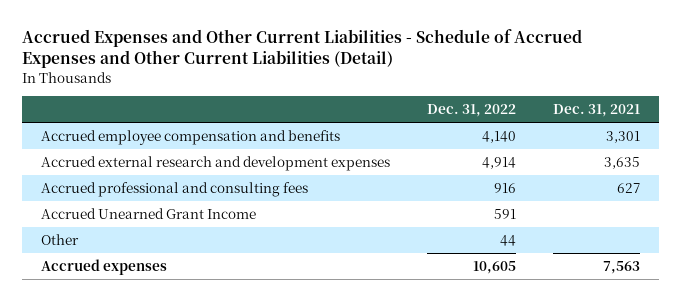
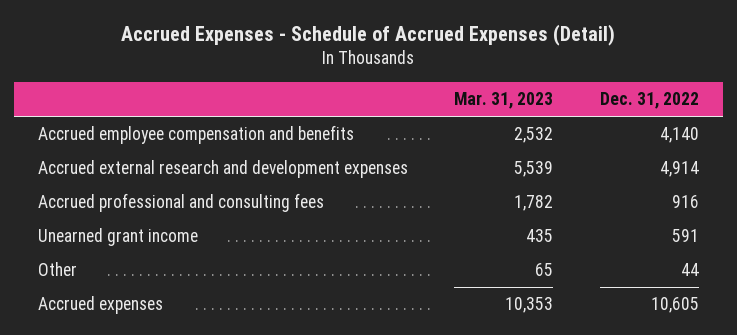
[22,29,583,69] Accrued Expenses and Other Current Liabilities - Schedule of Accrued Expenses and Other Current Liabilities (Detail) -> [121,24,616,47] Accrued Expenses - Schedule of Accrued Expenses (Detail)
[553,104,641,118] Dec. 31, 2021 -> none
none -> [454,92,554,110] Mar. 31, 2023
[40,207,256,219] Accrued Unearned Grant Income -> [37,228,198,247] Unearned grant income

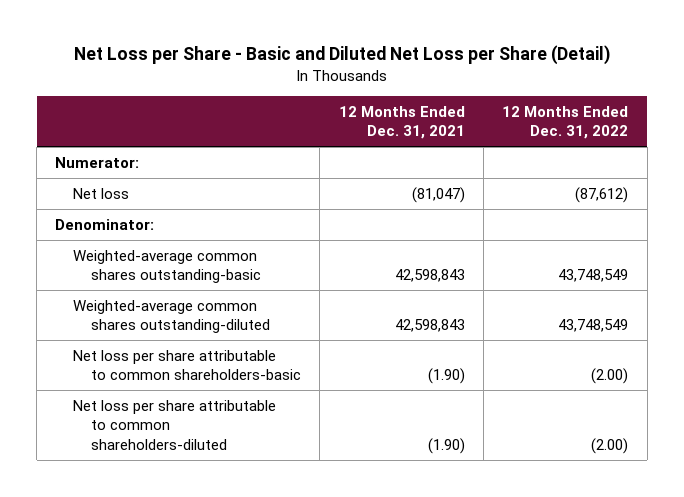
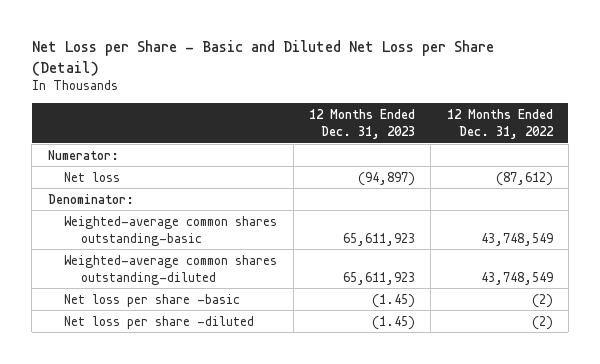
[338,105,465,140] 12 Months Ended Dec. 31, 2021 -> none
none -> [308,109,415,140] 12 Months Ended Dec. 31, 2023
[73,349,302,381] Net loss per share attributable to common shareholders-basic -> [64,293,241,307] Net loss per share -basic
[591,368,629,385] (2.00) -> [531,293,553,308] (2)
[73,399,277,450] Net loss per share attributable to common shareholders-diluted -> [64,315,255,329] Net loss per share -diluted
[591,437,629,454] (2.00) -> [531,315,553,330] (2)

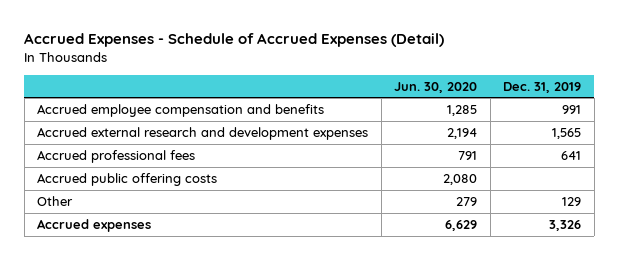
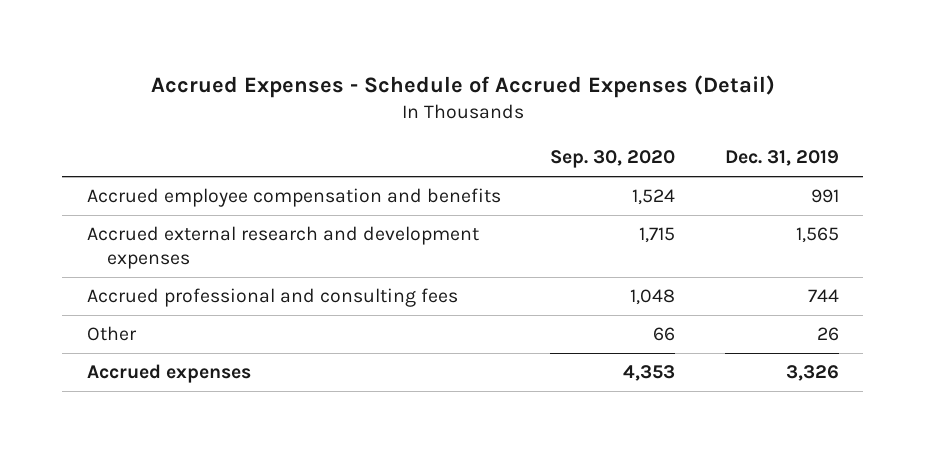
[394,81,478,93] Jun. 30, 2020 -> none
none -> [550,149,676,168] Sep. 30, 2020
[37,172,218,186] Accrued public offering costs -> none
[37,149,196,163] Accrued professional fees -> [86,288,458,308] Accrued professional and consulting fees
[561,150,582,160] 641 -> [807,289,839,303] 744
[562,196,582,206] 129 -> [816,327,839,342] 26

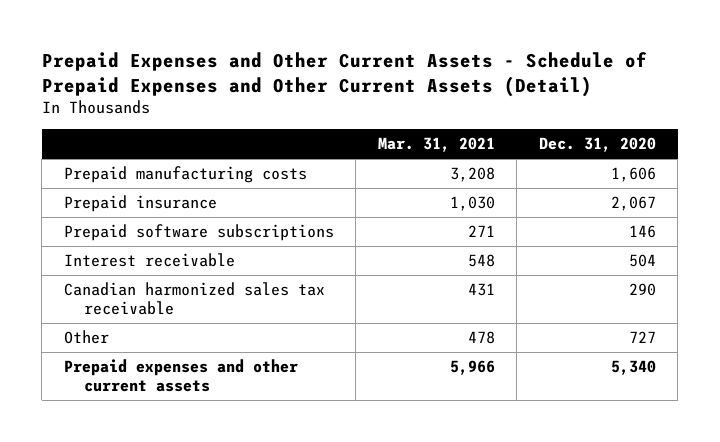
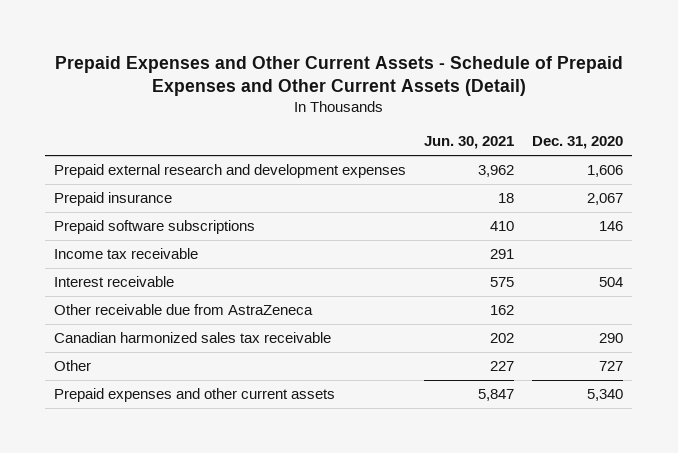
[377,137,495,153] Mar. 31, 2021 -> none
none -> [424,136,515,150] Jun. 30, 2021
[63,166,307,184] Prepaid manufacturing costs -> [54,164,407,179] Prepaid external research and development expenses
none -> [54,248,199,260] Income tax receivable
none -> [54,304,314,316] Other receivable due from AstraZeneca

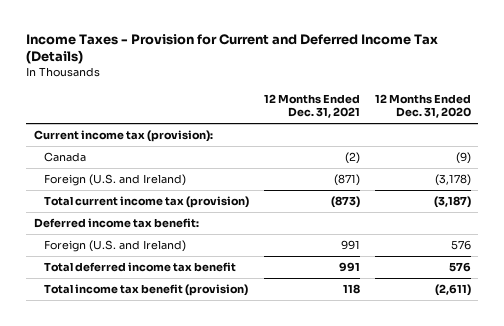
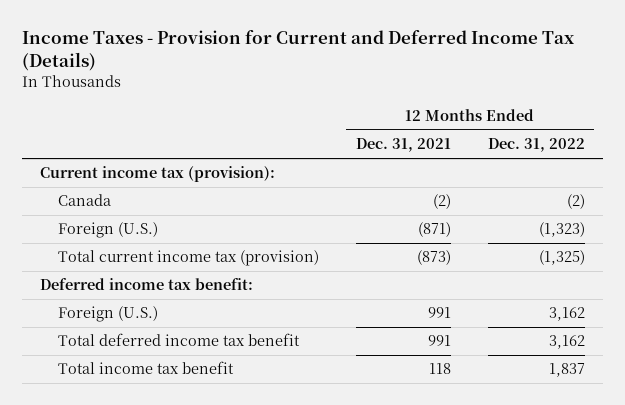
[374,93,471,119] 12 Months Ended Dec. 31, 2020 -> none
none -> [487,138,585,153] Dec. 31, 2022
[43,174,186,187] Foreign (U.S. and Ireland) -> [57,222,158,239] Foreign (U.S.)
[43,240,186,253] Foreign (U.S. and Ireland) -> [57,306,158,323] Foreign (U.S.)
[43,284,248,297] Total income tax benefit (provision) -> [57,361,234,375] Total income tax benefit

